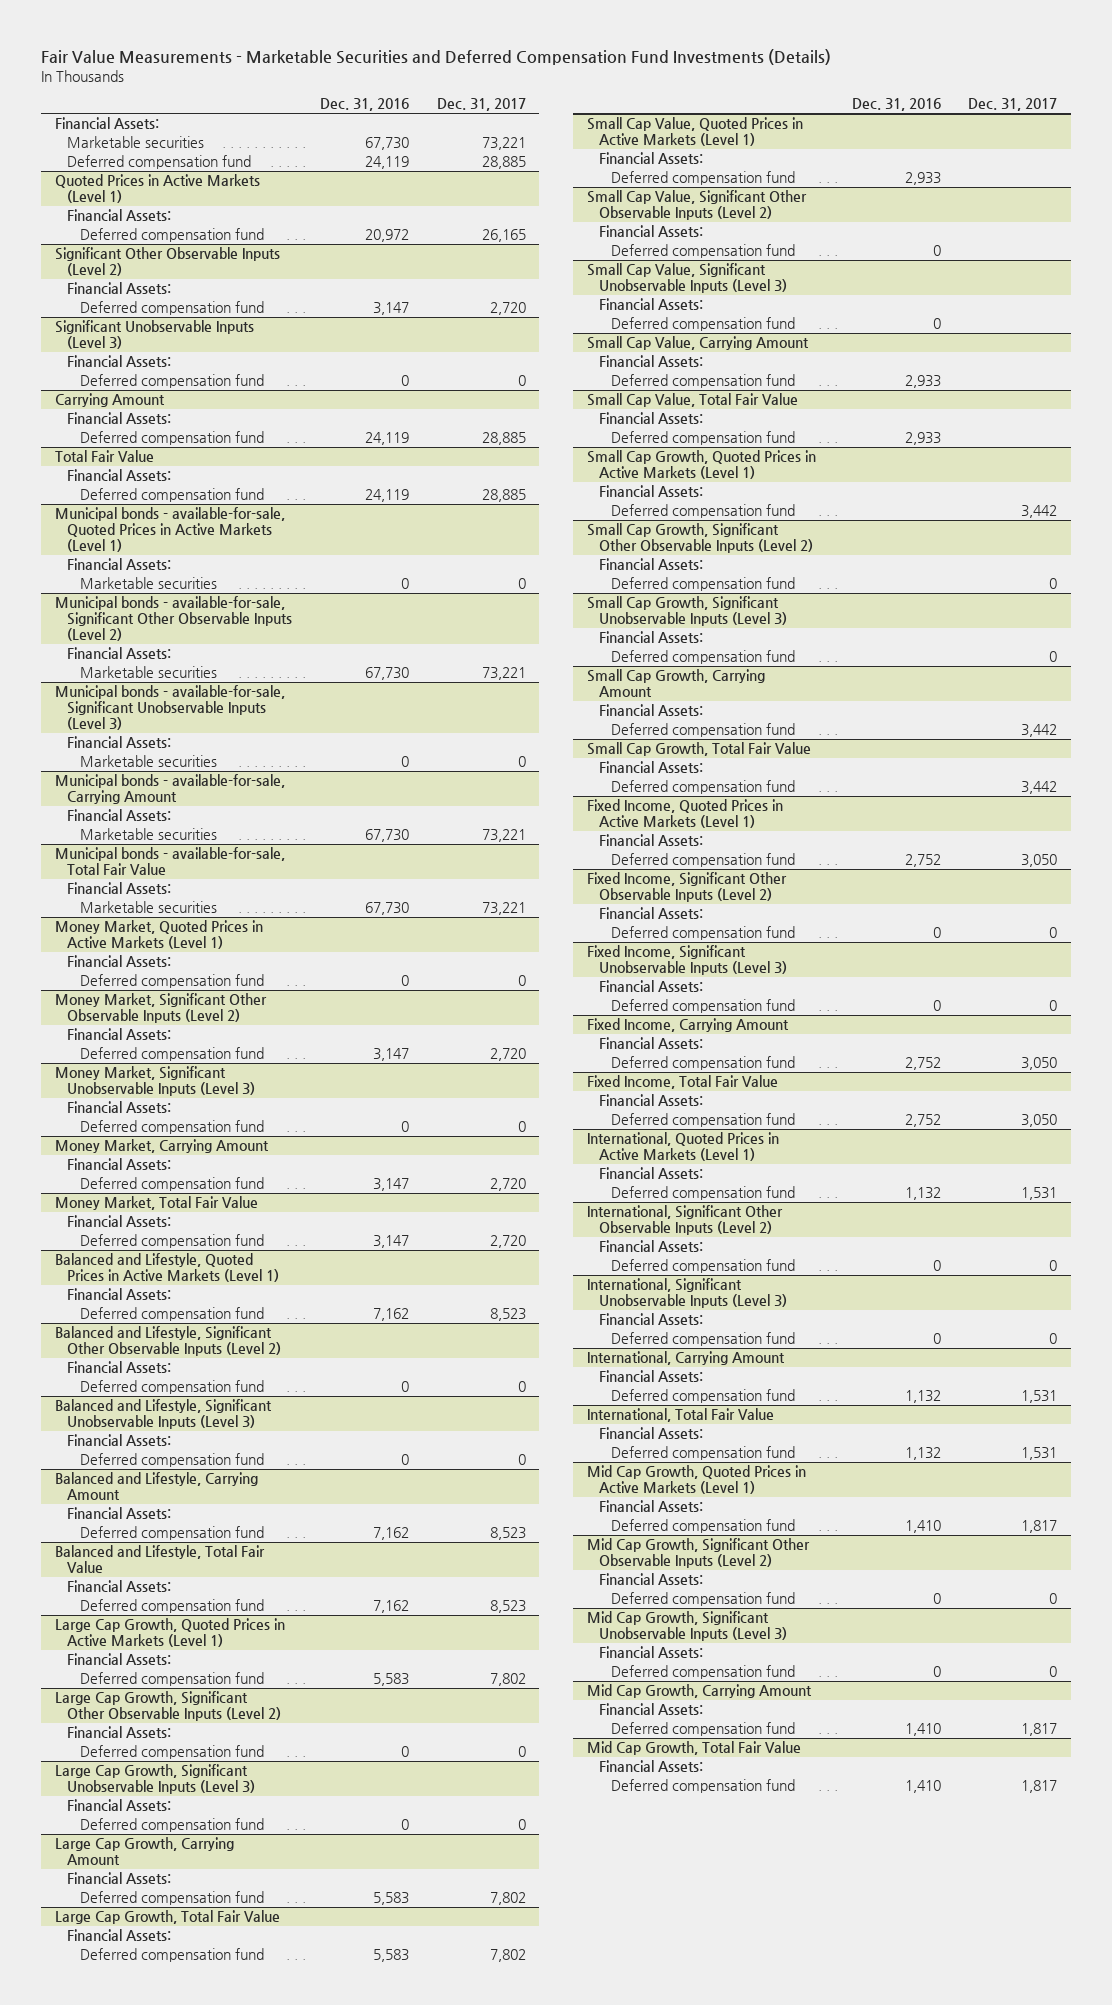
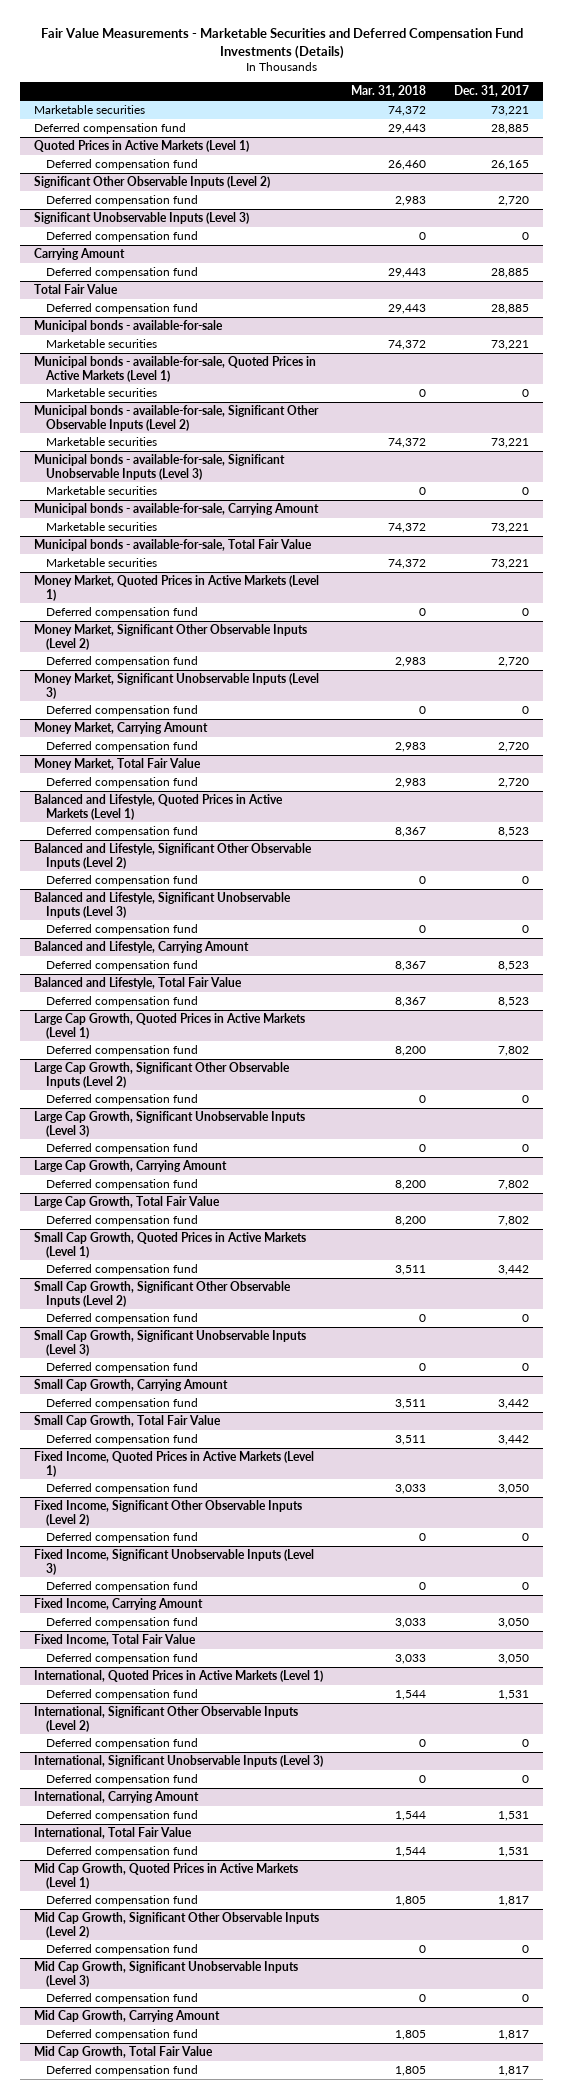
[319,98,409,112] Dec. 31, 2016 -> none
none -> [351,85,427,98] Mar. 31, 2018
[55,117,160,130] Financial Assets: -> none
[67,209,172,222] Financial Assets: -> none
[67,282,172,295] Financial Assets: -> none
[67,355,172,368] Financial Assets: -> none
[67,412,172,425] Financial Assets: -> none
[67,469,172,482] Financial Assets: -> none
none -> [34,319,224,332] Municipal bonds - available-for-sale
none -> [46,338,158,348] Marketable securities
[67,558,172,571] Financial Assets: -> none
[67,647,172,660] Financial Assets: -> none
[67,736,172,749] Financial Assets: -> none
[67,809,172,822] Financial Assets: -> none
[67,882,172,895] Financial Assets: -> none
[67,955,172,968] Financial Assets: -> none
[67,1028,172,1041] Financial Assets: -> none
[67,1101,172,1114] Financial Assets: -> none
[67,1158,172,1171] Financial Assets: -> none
[67,1215,172,1228] Financial Assets: -> none
[67,1288,172,1301] Financial Assets: -> none
[67,1361,172,1374] Financial Assets: -> none
[67,1434,172,1447] Financial Assets: -> none
[67,1507,172,1520] Financial Assets: -> none
[67,1580,172,1593] Financial Assets: -> none
[67,1653,172,1666] Financial Assets: -> none
[67,1726,172,1739] Financial Assets: -> none
[67,1799,172,1812] Financial Assets: -> none
[67,1872,172,1885] Financial Assets: -> none
[67,1929,172,1942] Financial Assets: -> none
[586,117,803,147] Small Cap Value, Quoted Prices in Active Markets (Level 1) -> none
[599,152,704,165] Financial Assets: -> none
[611,171,796,186] Deferred compensation fund -> none
[586,190,807,221] Small Cap Value, Significant Other Observable Inputs (Level 2) -> none
[599,225,704,238] Financial Assets: -> none
[611,244,796,259] Deferred compensation fund -> none
[586,263,788,294] Small Cap Value, Significant Unobservable Inputs (Level 3) -> none
[599,298,704,311] Financial Assets: -> none
[611,317,796,332] Deferred compensation fund -> none
[586,336,809,351] Small Cap Value, Carrying Amount -> none
[599,355,704,368] Financial Assets: -> none
[611,374,796,389] Deferred compensation fund -> none
[586,393,798,408] Small Cap Value, Total Fair Value -> none
[599,412,704,425] Financial Assets: -> none
[611,431,796,446] Deferred compensation fund -> none
[599,485,704,498] Financial Assets: -> none
[599,558,704,571] Financial Assets: -> none
[599,631,704,644] Financial Assets: -> none
[599,704,704,717] Financial Assets: -> none
[599,761,704,774] Financial Assets: -> none
[599,834,704,847] Financial Assets: -> none
[599,907,704,920] Financial Assets: -> none
[599,980,704,993] Financial Assets: -> none
[599,1037,704,1050] Financial Assets: -> none
[599,1094,704,1107] Financial Assets: -> none
[599,1167,704,1180] Financial Assets: -> none
[599,1240,704,1253] Financial Assets: -> none
[599,1313,704,1326] Financial Assets: -> none
[599,1370,704,1383] Financial Assets: -> none
[599,1427,704,1440] Financial Assets: -> none
[599,1500,704,1513] Financial Assets: -> none
[599,1573,704,1586] Financial Assets: -> none
[599,1646,704,1659] Financial Assets: -> none
[599,1703,704,1716] Financial Assets: -> none
[599,1760,704,1773] Financial Assets: -> none

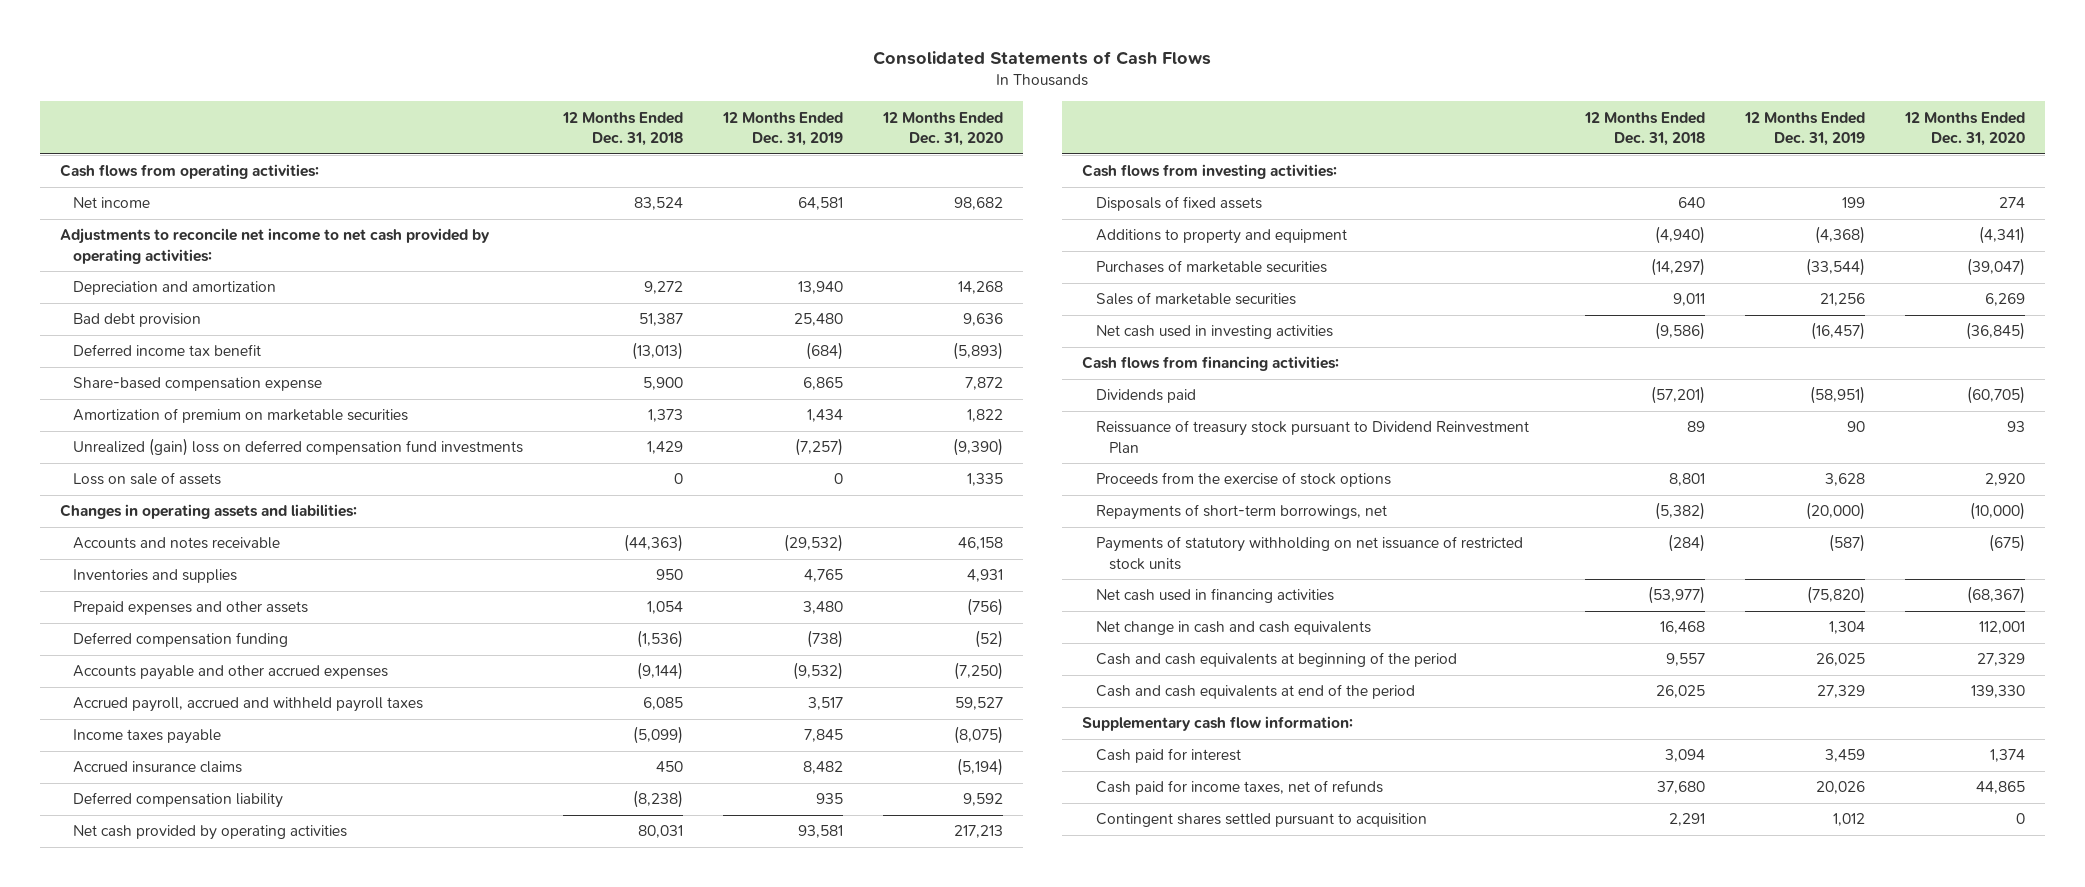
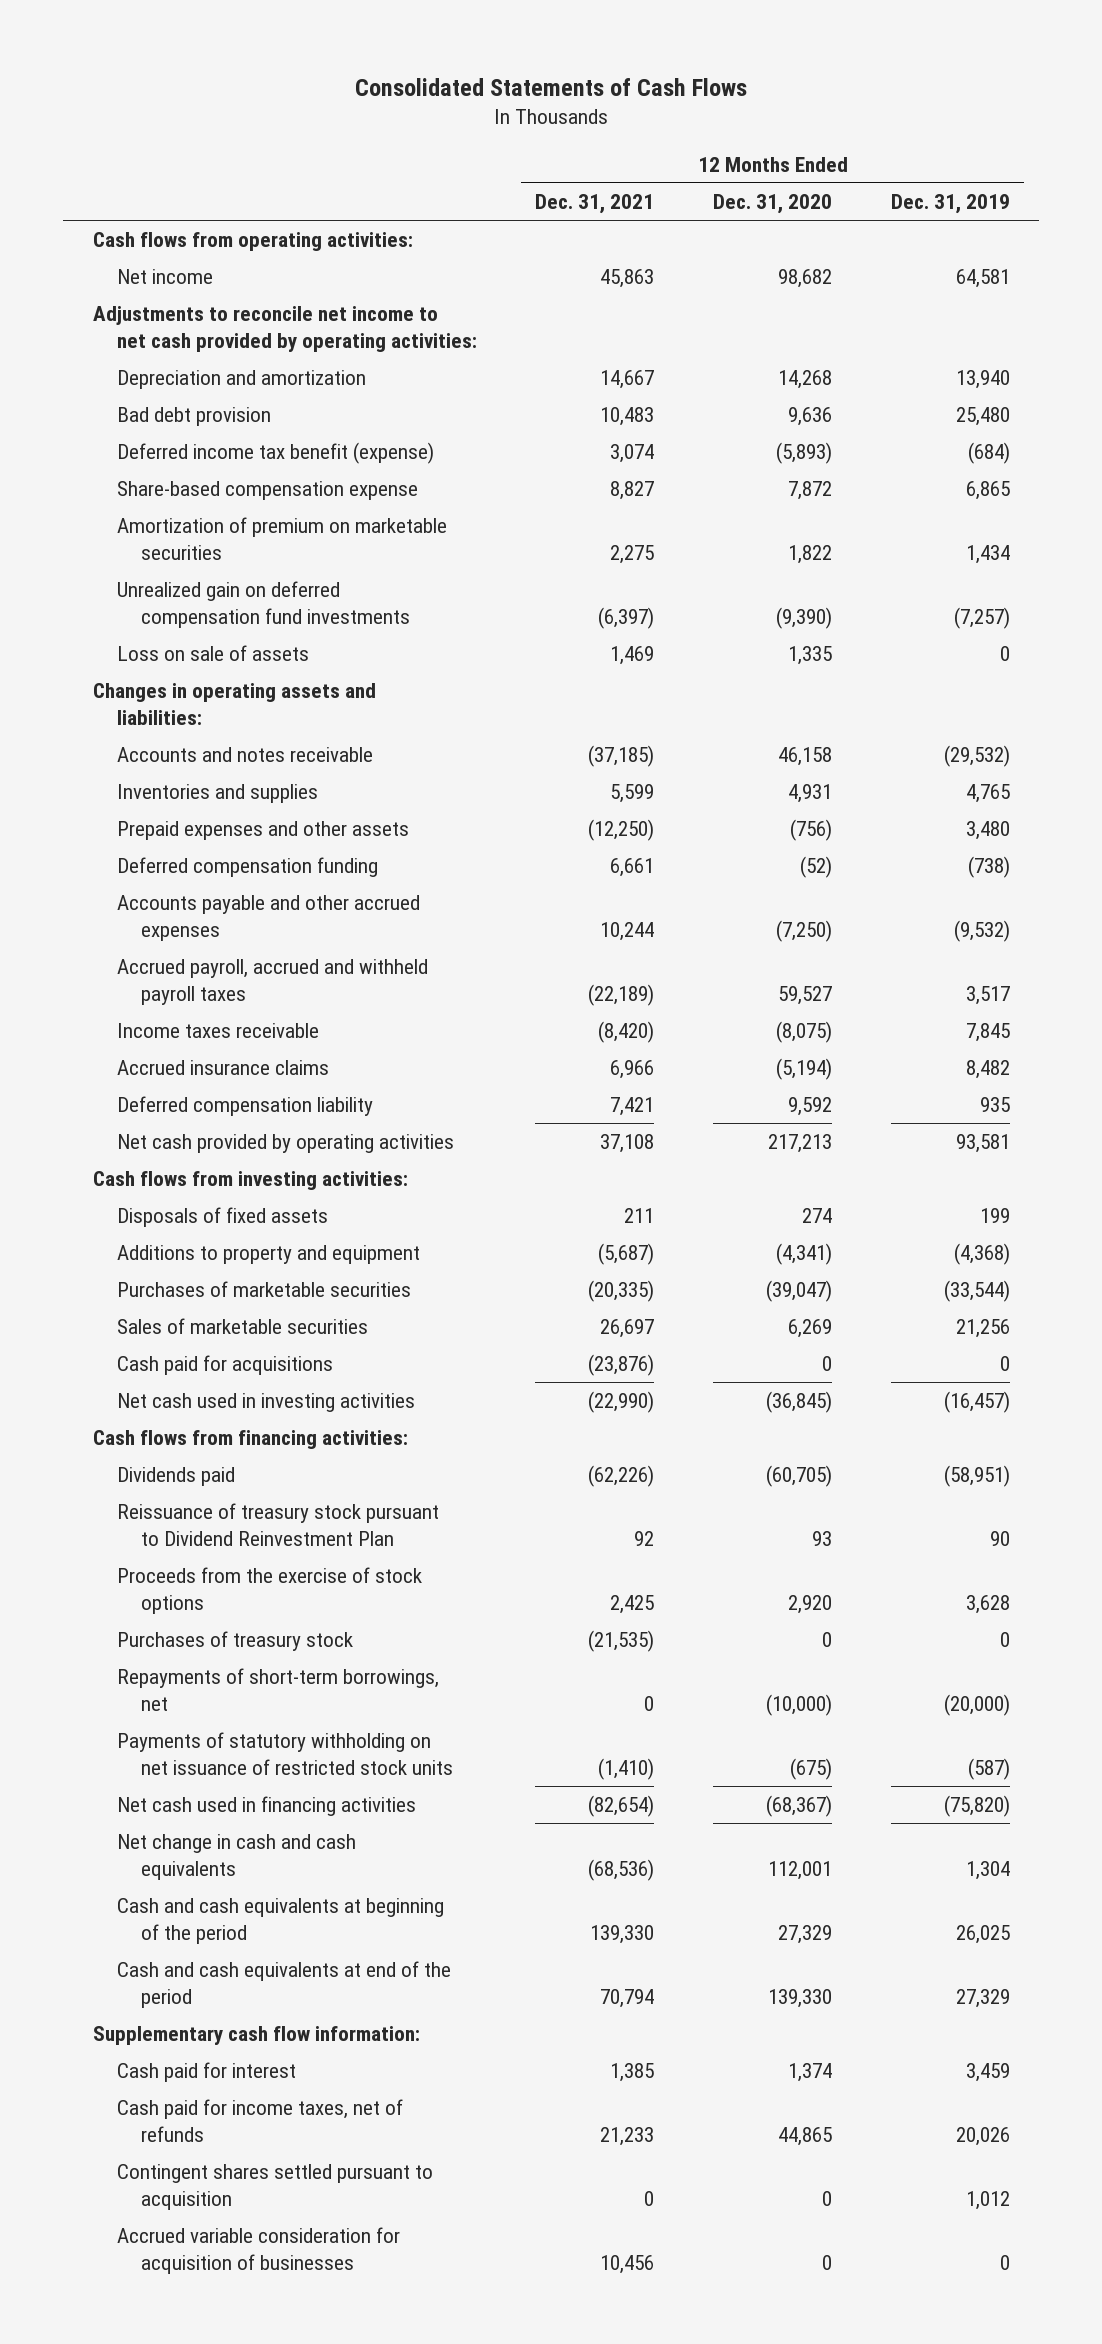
[562,111,684,146] 12 Months Ended Dec. 31, 2018 -> none
none -> [535,193,655,214] Dec. 31, 2021
[73,344,262,357] Deferred income tax benefit -> [116,442,434,465] Deferred income tax benefit (expense)
[73,438,524,457] Unrealized (gain) loss on deferred compensation fund investments -> [116,581,410,629] Unrealized gain on deferred compensation fund investments
[73,729,222,745] Income taxes payable -> [116,1023,319,1039] Income taxes receivable
none -> [116,1355,333,1376] Cash paid for acquisitions
none -> [116,1631,353,1652] Purchases of treasury stock
none -> [116,2227,400,2275] Accrued variable consideration for acquisition of businesses

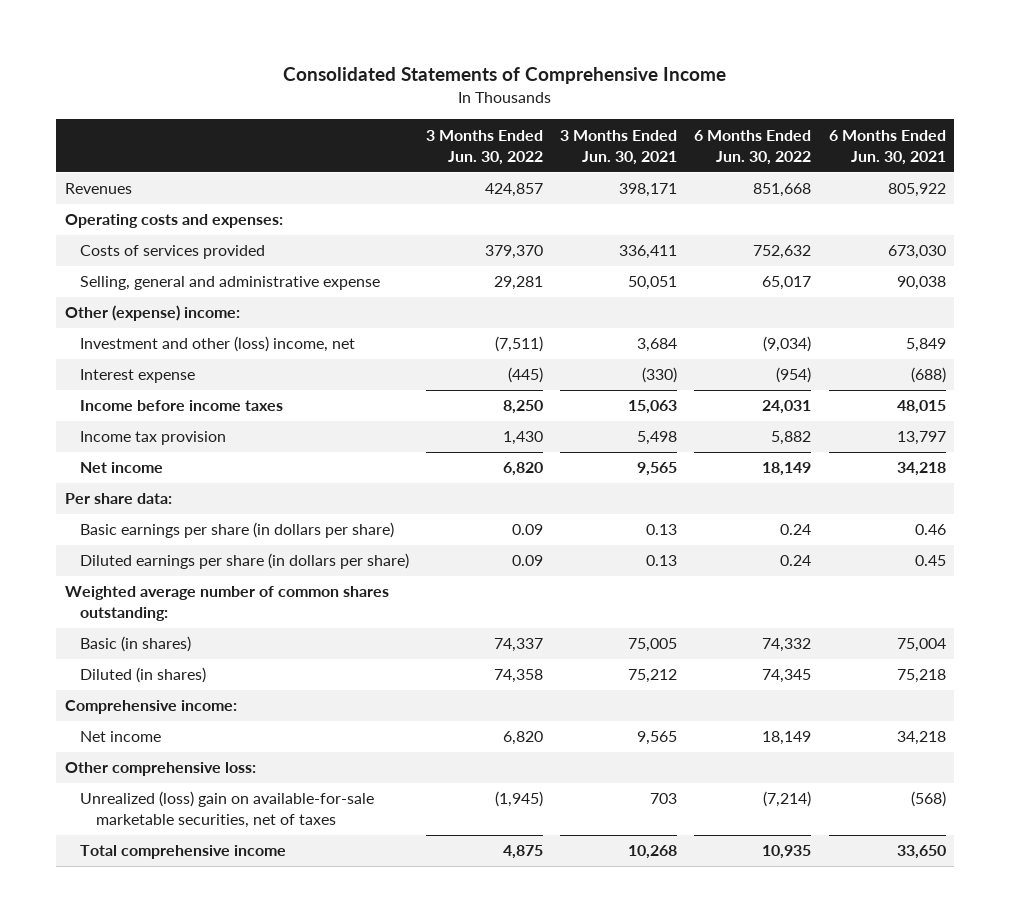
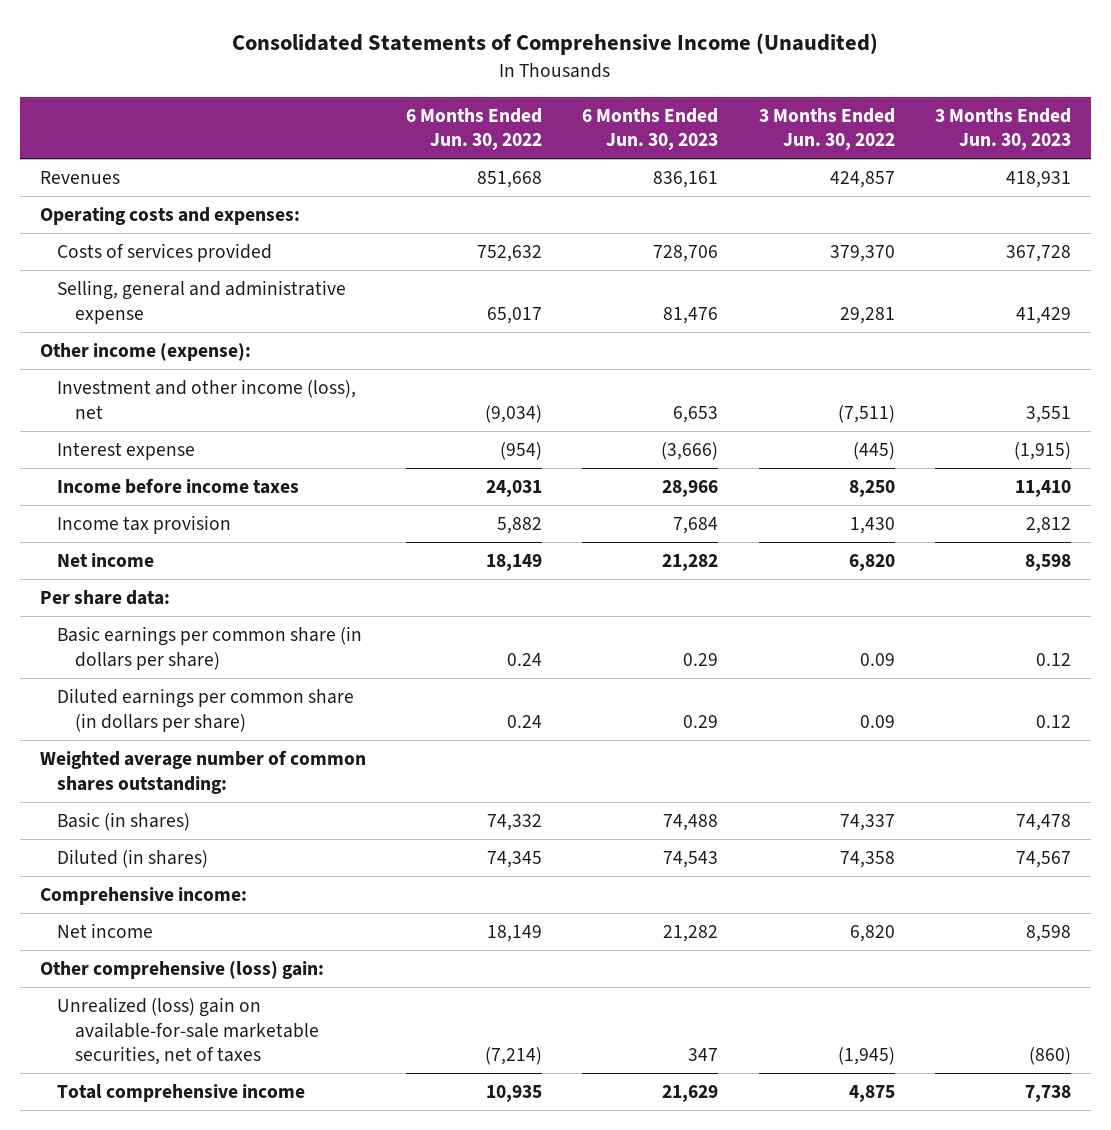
[283,67,727,85] Consolidated Statements of Comprehensive Income -> [232,33,879,56] Consolidated Statements of Comprehensive Income (Unaudited)
[560,129,678,165] 3 Months Ended Jun. 30, 2021 -> none
[828,129,946,165] 6 Months Ended Jun. 30, 2021 -> none
none -> [582,107,719,151] 6 Months Ended Jun. 30, 2023
none -> [934,107,1071,151] 3 Months Ended Jun. 30, 2023
[64,305,240,322] Other (expense) income: -> [39,343,251,362] Other income (expense):
[80,336,356,353] Investment and other (loss) income, net -> [57,379,357,419] Investment and other income (loss), net
[80,522,395,539] Basic earnings per share (in dollars per share) -> [57,626,363,670] Basic earnings per common share (in dollars per share)
[80,553,410,570] Diluted earnings per share (in dollars per share) -> [57,688,355,732] Diluted earnings per common share (in dollars per share)
[64,762,256,777] Other comprehensive loss: -> [39,961,324,980] Other comprehensive (loss) gain:

